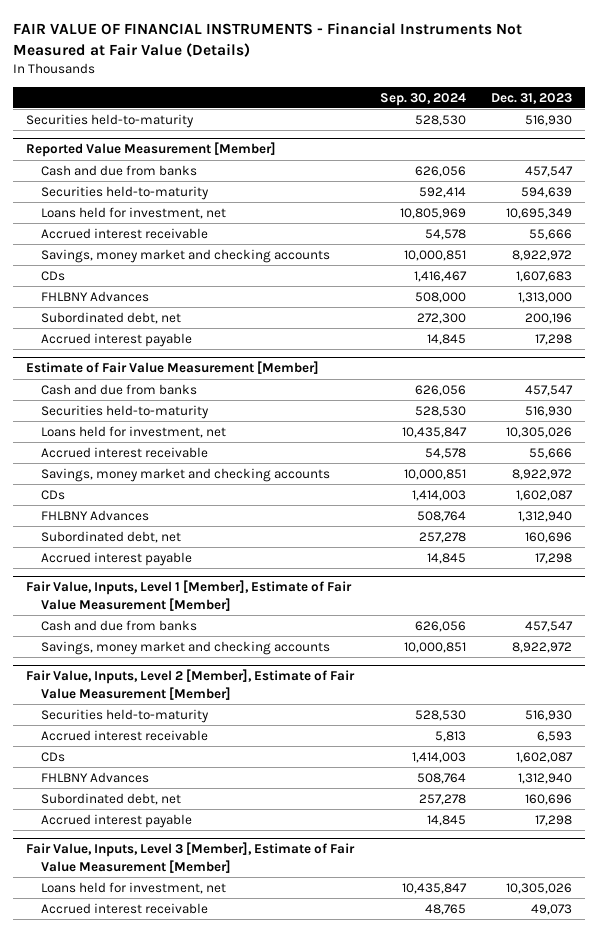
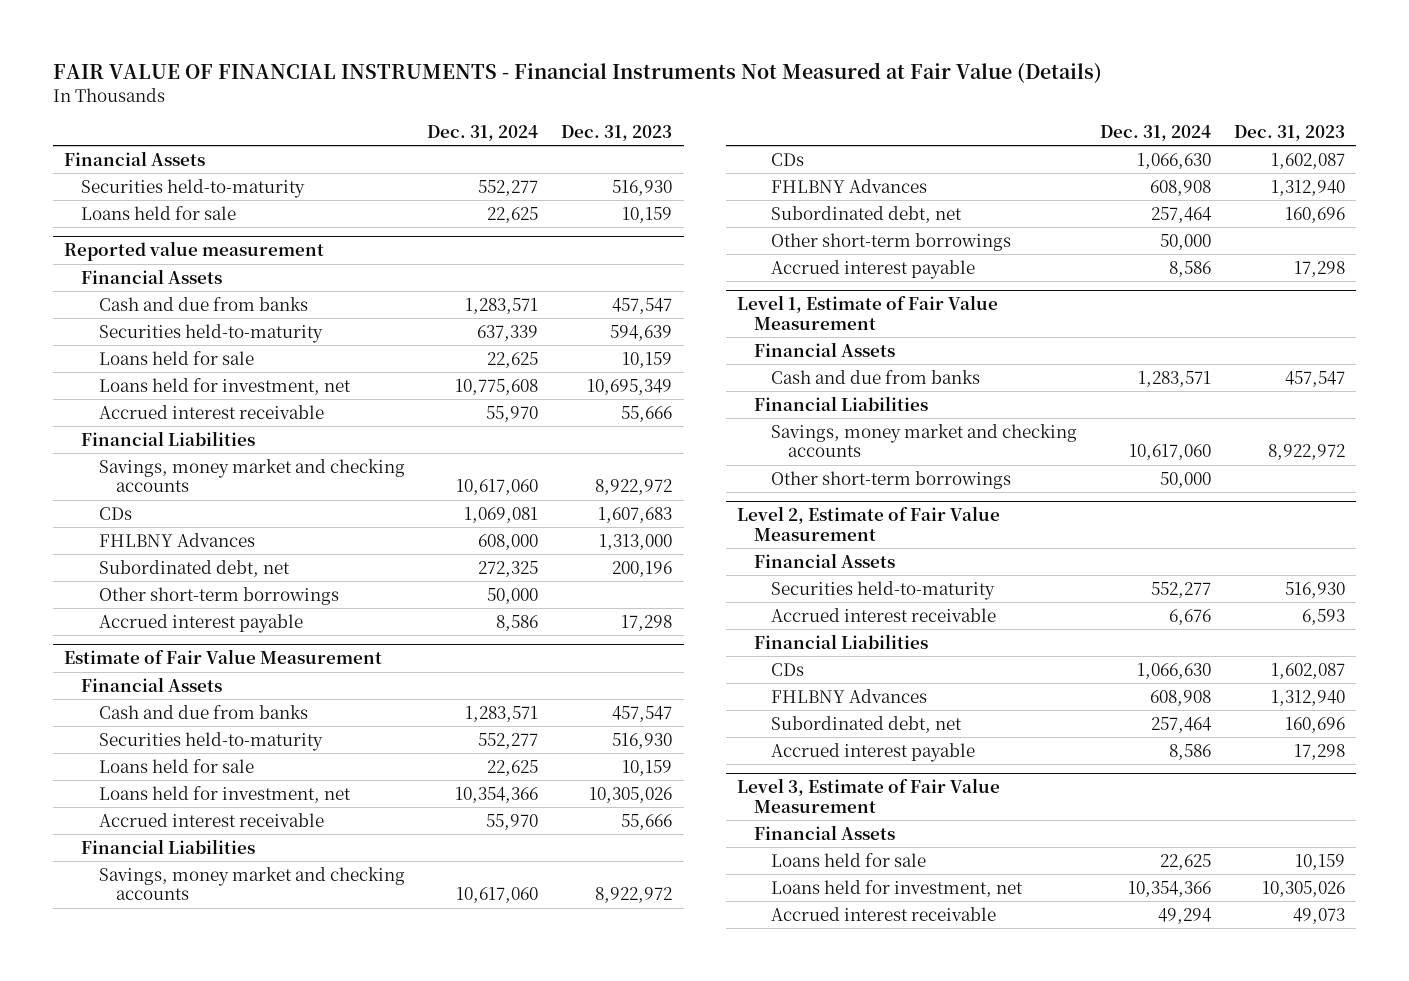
[379,92,466,106] Sep. 30, 2024 -> none
none -> [427,125,539,142] Dec. 31, 2024
none -> [64,150,206,166] Financial Assets
none -> [81,205,237,220] Loans held for sale
[25,142,276,158] Reported Value Measurement [Member] -> [64,241,325,262] Reported value measurement
none -> [81,268,223,284] Financial Assets
none -> [98,350,254,365] Loans held for sale
none -> [81,430,256,446] Financial Liabilities
none -> [98,586,339,605] Other short-term borrowings
[25,361,319,375] Estimate of Fair Value Measurement [Member] -> [64,649,383,665] Estimate of Fair Value Measurement
none -> [81,676,223,692] Financial Assets
none -> [98,758,254,773] Loans held for sale
none -> [81,838,256,854] Financial Liabilities
none -> [771,232,1012,251] Other short-term borrowings
[25,580,352,611] Fair Value, Inputs, Level 1 [Member], Estimate of Fair Value Measurement [Member] -> [737,295,999,331] Level 1, Estimate of Fair Value Measurement
none -> [754,341,896,357] Financial Assets
none -> [754,395,929,411] Financial Liabilities
none -> [771,470,1012,489] Other short-term borrowings
[25,669,355,700] Fair Value, Inputs, Level 2 [Member], Estimate of Fair Value Measurement [Member] -> [737,506,1001,542] Level 2, Estimate of Fair Value Measurement
none -> [754,552,896,568] Financial Assets
none -> [754,633,929,649] Financial Liabilities
[25,842,355,873] Fair Value, Inputs, Level 3 [Member], Estimate of Fair Value Measurement [Member] -> [737,778,1001,814] Level 3, Estimate of Fair Value Measurement
none -> [754,824,896,840] Financial Assets
none -> [771,852,927,867] Loans held for sale

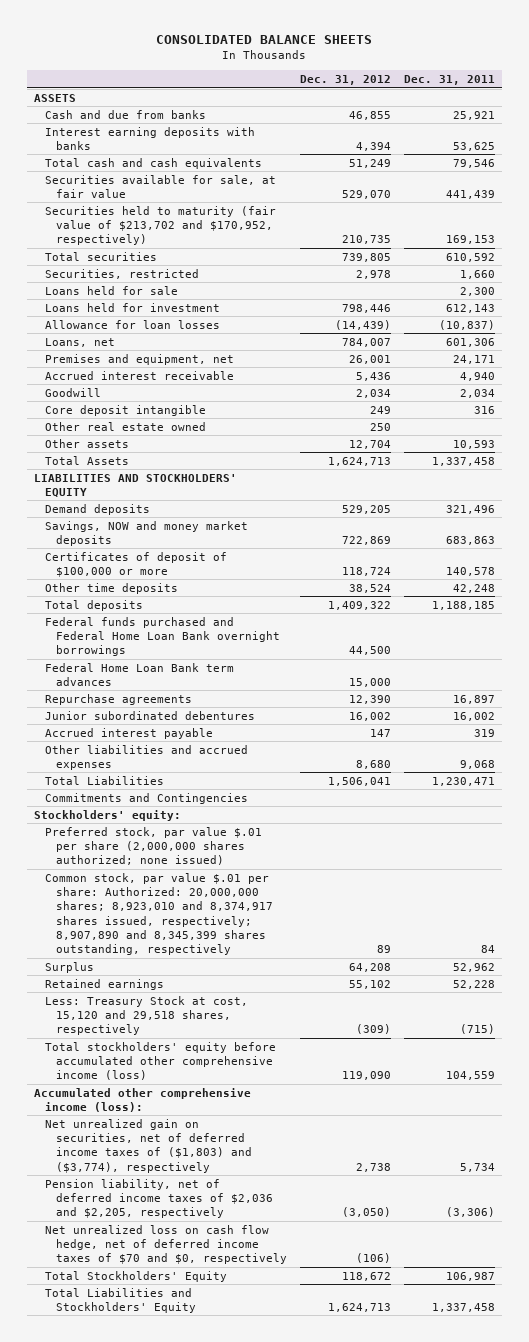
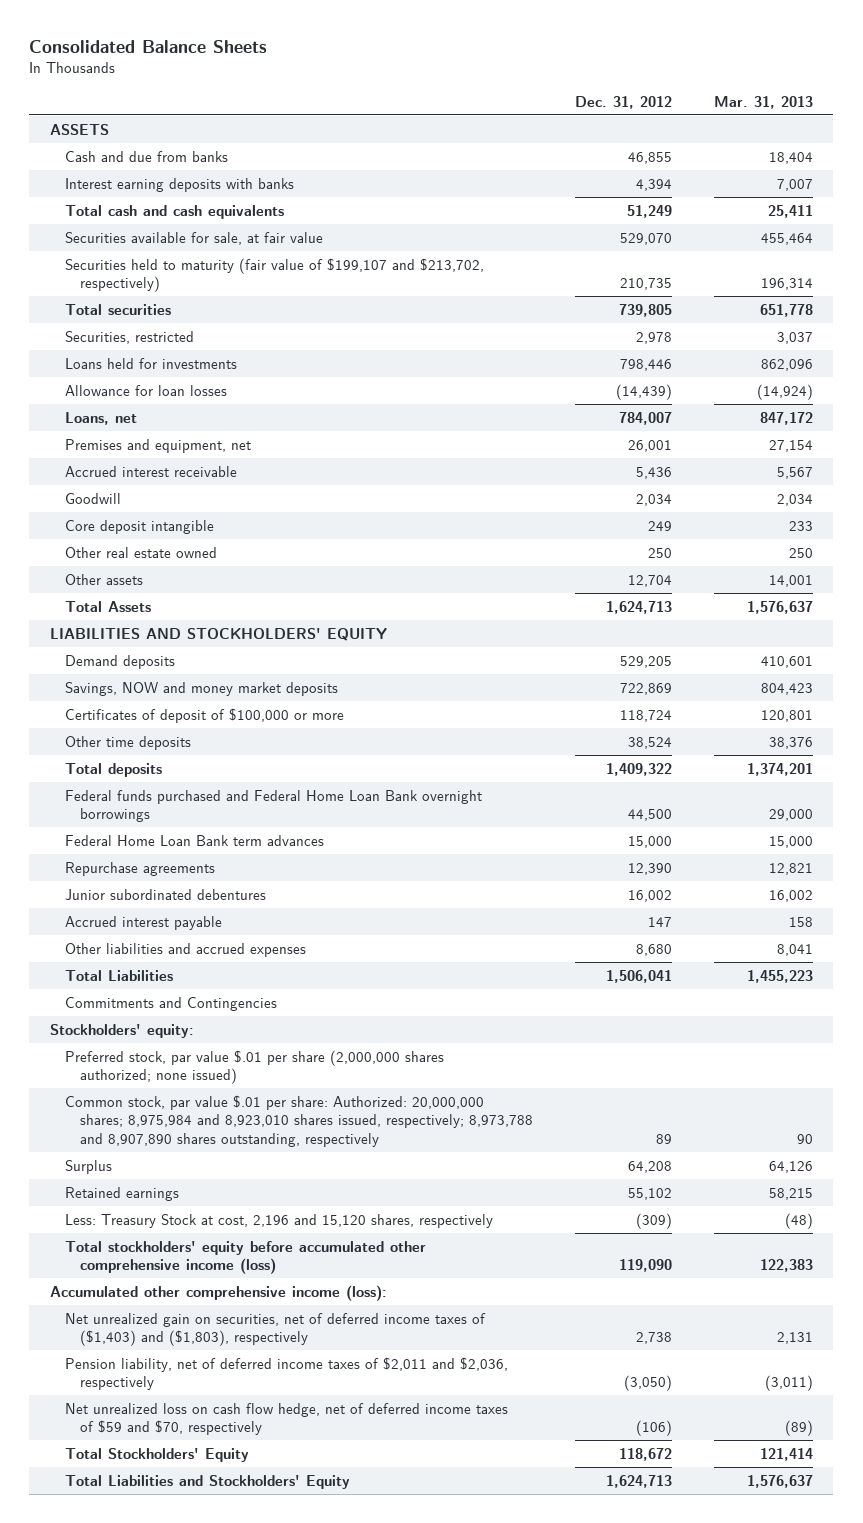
[156,35,373,45] CONSOLIDATED BALANCE SHEETS -> [29,39,268,53] Consolidated Balance Sheets
[404,74,496,85] Dec. 31, 2011 -> none
none -> [713,95,813,109] Mar. 31, 2013
[45,205,277,246] Securities held to maturity (fair value of $213,702 and $170,952, respectively) -> [65,257,485,293] Securities held to maturity (fair value of $199,107 and $213,702, respectively)
[45,285,179,295] Loans held for sale -> none
[45,302,221,312] Loans held for investment -> [65,357,238,369] Loans held for investments
[45,872,274,956] Common stock, par value $.01 per share: Authorized: 20,000,000 shares; 8,923,010 and 8,374,917 shares issued, respectively; 8,907,890 and 8,345,399 shares outstanding, respectively -> [65,1094,534,1147] Common stock, par value $.01 per share: Authorized: 20,000,000 shares; 8,975,984 and 8,923,010 shares issued, respectively; 8,973,788 and 8,907,890 shares outstanding, respectively
[45,995,249,1036] Less: Treasury Stock at cost, 15,120 and 29,518 shares, respectively -> [65,1213,494,1228] Less: Treasury Stock at cost, 2,196 and 15,120 shares, respectively
[45,1118,253,1173] Net unrealized gain on securities, net of deferred income taxes of ($1,803) and ($3,774), respectively -> [65,1312,487,1347] Net unrealized gain on securities, net of deferred income taxes of ($1,403) and ($1,803), respectively
[45,1178,274,1219] Pension liability, net of deferred income taxes of $2,036 and $2,205, respectively -> [65,1356,509,1391] Pension liability, net of deferred income taxes of $2,011 and $2,036, respectively
[45,1224,288,1265] Net unrealized loss on cash flow hedge, net of deferred income taxes of $70 and $0, respectively -> [65,1402,509,1436] Net unrealized loss on cash flow hedge, net of deferred income taxes of $59 and $70, respectively

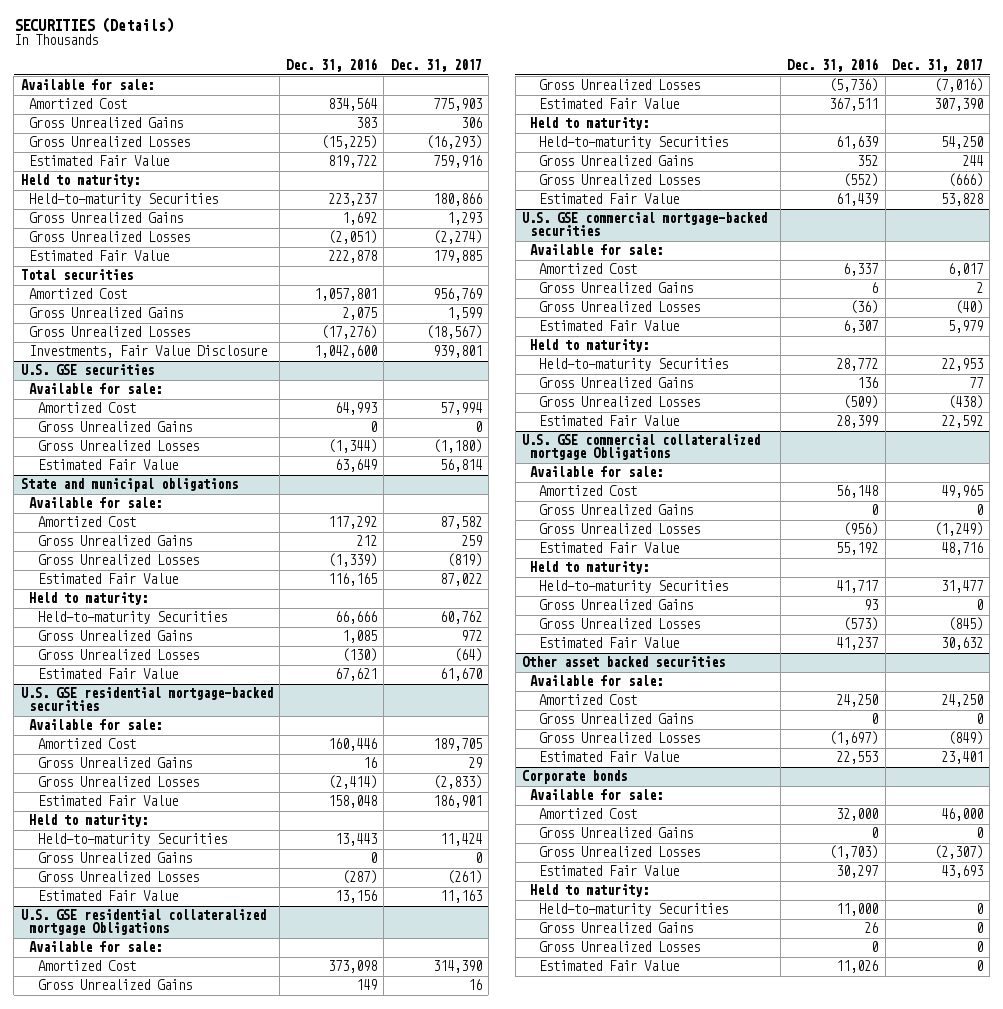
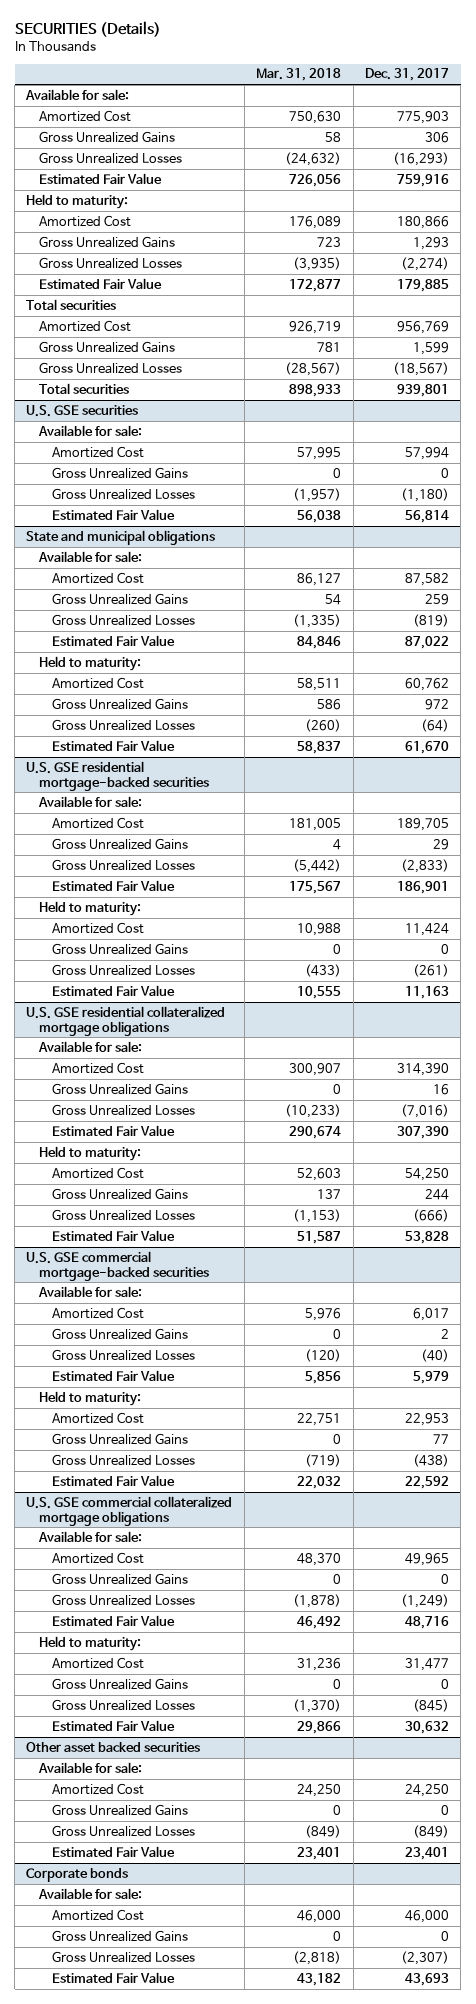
[286,58,378,73] Dec. 31, 2016 -> none
none -> [256,68,342,82] Mar. 31, 2018
[29,193,219,207] Held-to-maturity Securities -> [39,214,132,227] Amortized Cost
[29,345,268,359] Investments, Fair Value Disclosure -> [39,382,130,394] Total securities
[37,611,227,625] Held-to-maturity Securities -> [52,676,145,689] Amortized Cost
[37,833,227,847] Held-to-maturity Securities -> [52,921,145,934] Amortized Cost
[20,909,266,936] U.S. GSE residential collateralized mortgage Obligations -> [26,1005,226,1036] U.S. GSE residential collateralized mortgage obligations
[539,136,729,150] Held-to-maturity Securities -> [52,1166,145,1179] Amortized Cost
[539,358,729,372] Held-to-maturity Securities -> [52,1411,145,1424] Amortized Cost
[521,434,760,461] U.S. GSE commercial collateralized mortgage Obligations -> [26,1495,233,1526] U.S. GSE commercial collateralized mortgage obligations
[539,580,729,594] Held-to-maturity Securities -> [52,1656,145,1669] Amortized Cost
[530,884,650,898] Held to maturity: -> none
[539,903,729,917] Held-to-maturity Securities -> none
[539,922,694,934] Gross Unrealized Gains -> none
[539,941,701,953] Gross Unrealized Losses -> none
[539,960,680,972] Estimated Fair Value -> none

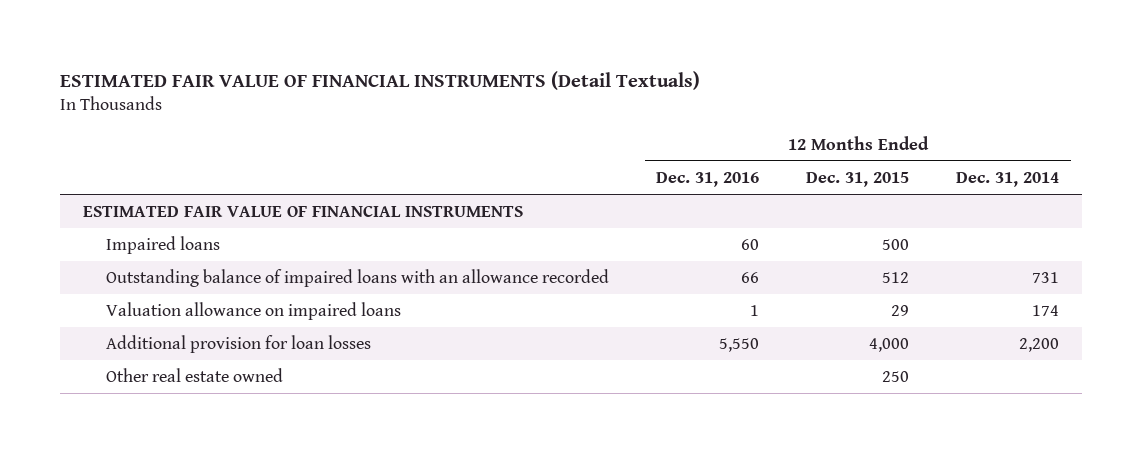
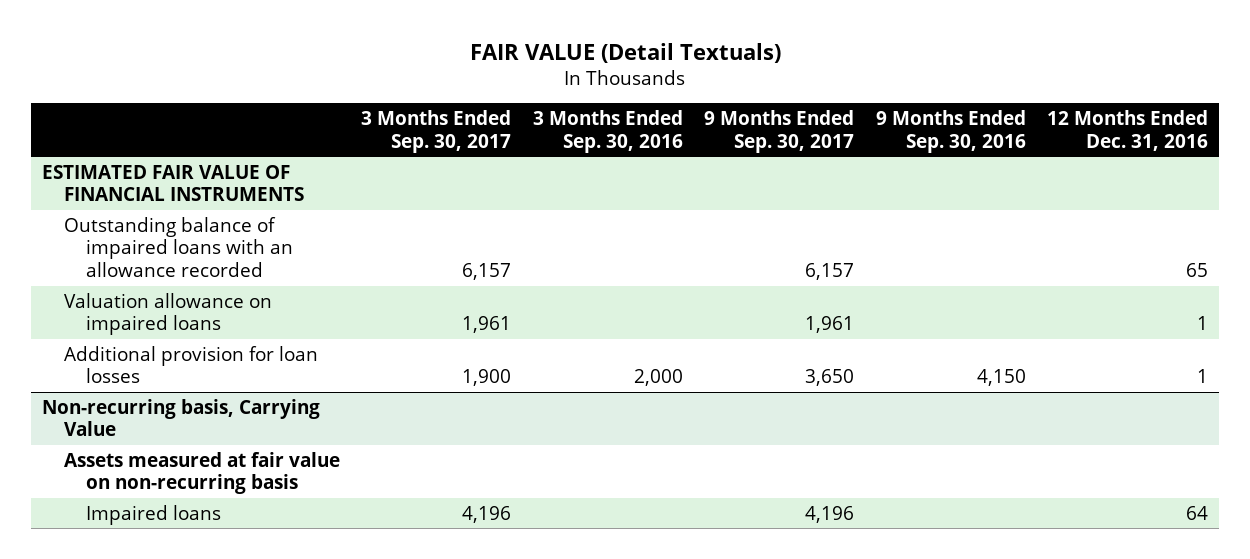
[59,70,700,90] ESTIMATED FAIR VALUE OF FINANCIAL INSTRUMENTS (Detail Textuals) -> [469,42,781,63] FAIR VALUE (Detail Textuals)
[806,171,910,187] Dec. 31, 2015 -> none
[955,171,1059,187] Dec. 31, 2014 -> none
none -> [361,109,512,153] 3 Months Ended Sep. 30, 2017
none -> [532,109,683,153] 3 Months Ended Sep. 30, 2016
none -> [704,109,855,153] 9 Months Ended Sep. 30, 2017
none -> [875,109,1026,153] 9 Months Ended Sep. 30, 2016
[106,236,221,255] Impaired loans -> none
[741,272,760,284] 66 -> [1186,263,1209,278] 65
[106,368,284,383] Other real estate owned -> none
[719,338,760,353] 5,550 -> [1197,369,1209,384] 1
none -> [41,398,320,437] Non-recurring basis, Carrying Value
none -> [63,451,340,495] Assets measured at fair value on non-recurring basis
none -> [86,504,222,525] Impaired loans

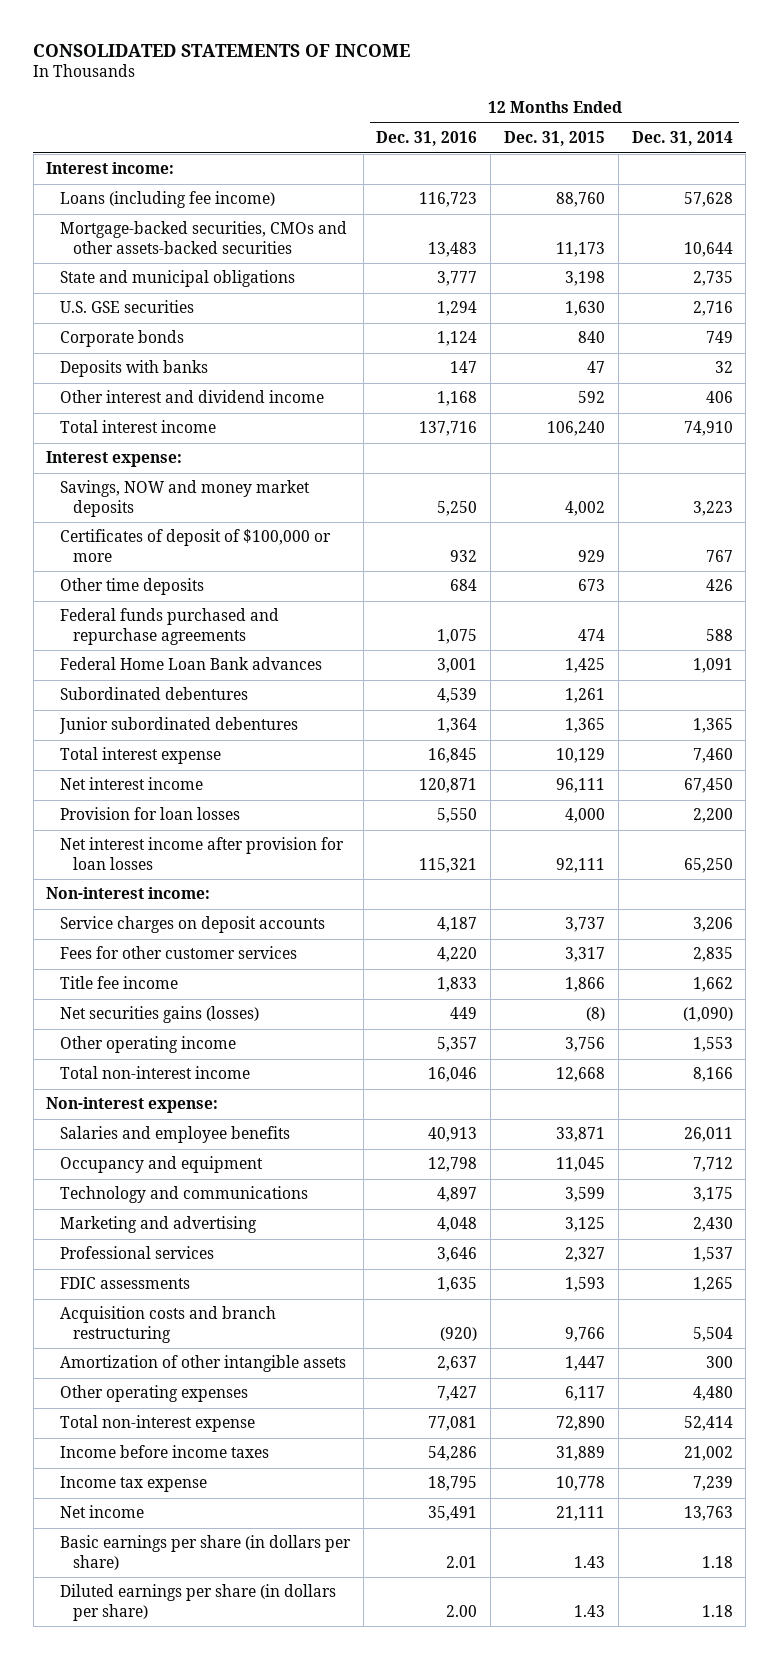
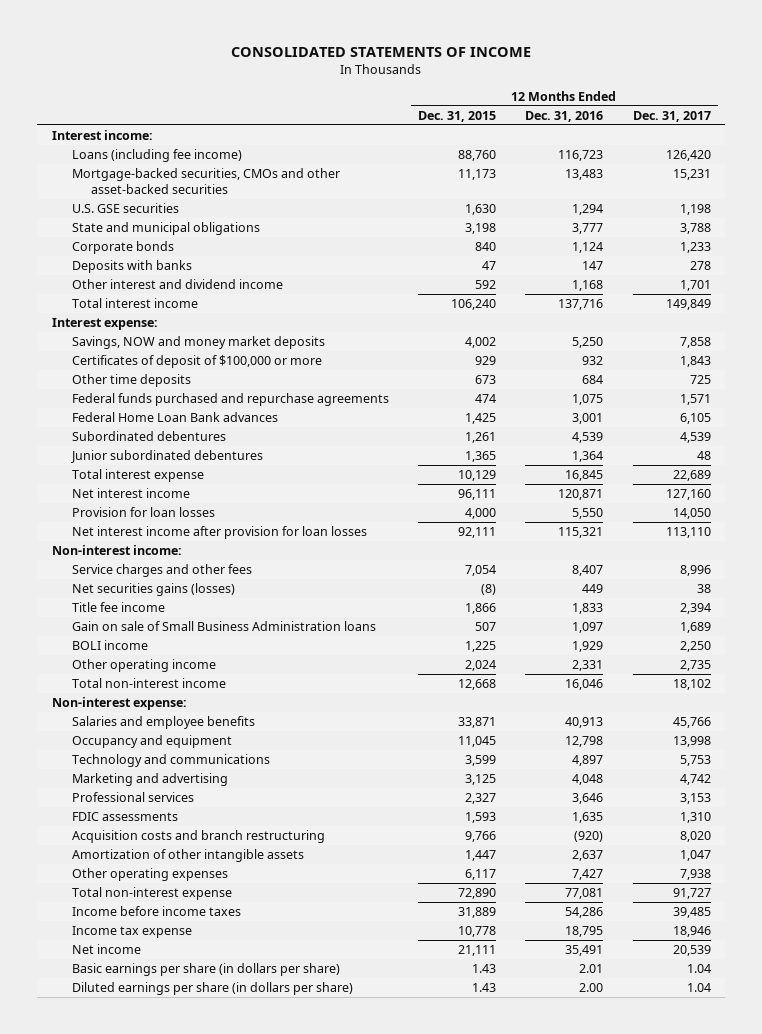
[631,131,733,147] Dec. 31, 2014 -> none
none -> [632,110,711,122] Dec. 31, 2017
[59,221,347,254] Mortgage-backed securities, CMOs and other assets-backed securities -> [71,168,340,195] Mortgage-backed securities, CMOs and other asset-backed securities
[59,270,295,288] State and municipal obligations -> [71,222,260,236] State and municipal obligations
[59,946,297,960] Fees for other customer services -> none
[59,916,325,934] Service charges on deposit accounts -> [71,564,252,578] Service charges and other fees
[437,917,478,933] 4,187 -> [572,565,604,577] 8,407
[565,917,606,933] 3,737 -> [464,565,496,577] 7,054
[59,976,178,990] Title fee income -> [71,602,165,613] Title fee income
none -> [71,621,376,632] Gain on sale of Small Business Administration loans
none -> [71,640,148,651] BOLI income
[437,1037,478,1053] 5,357 -> [572,660,604,672] 2,331
[565,1037,606,1053] 3,756 -> [464,660,496,672] 2,024

